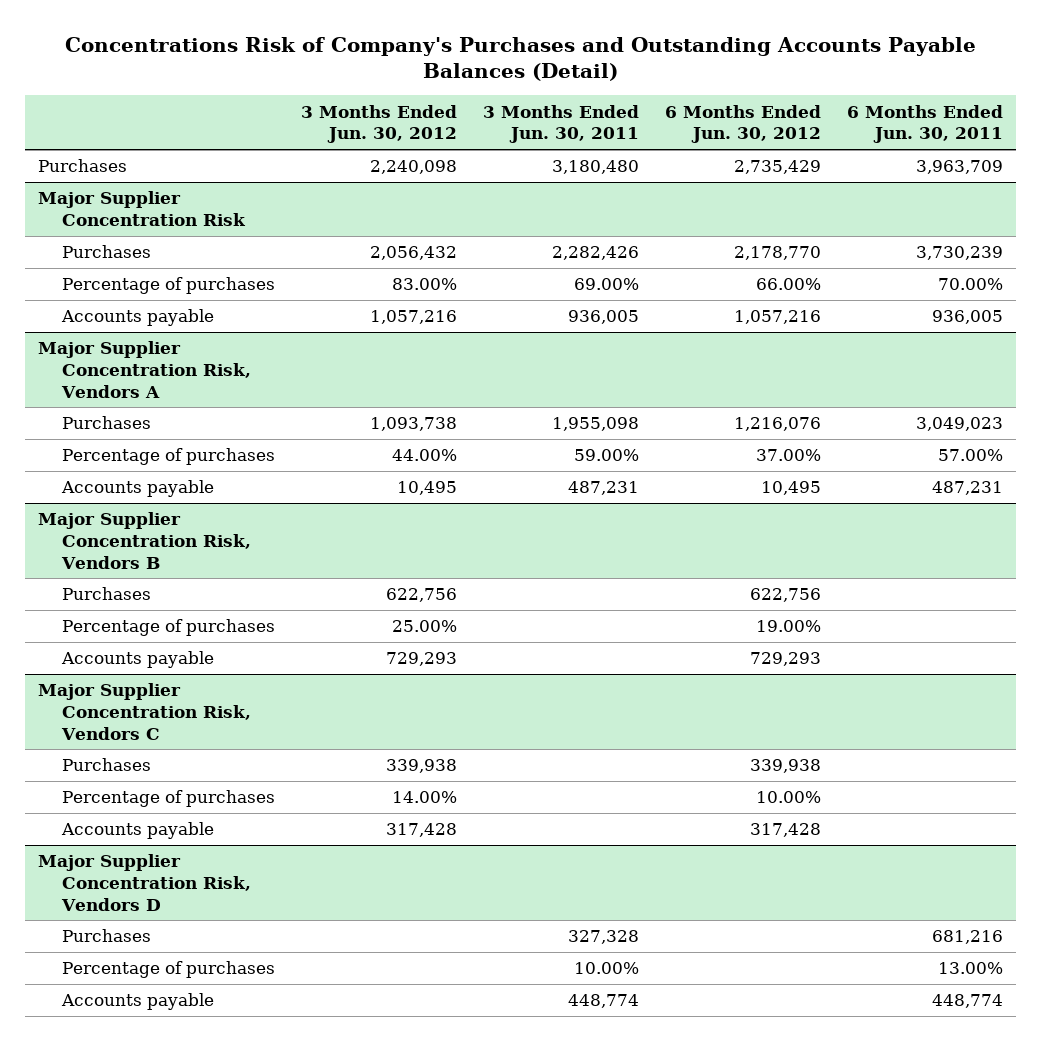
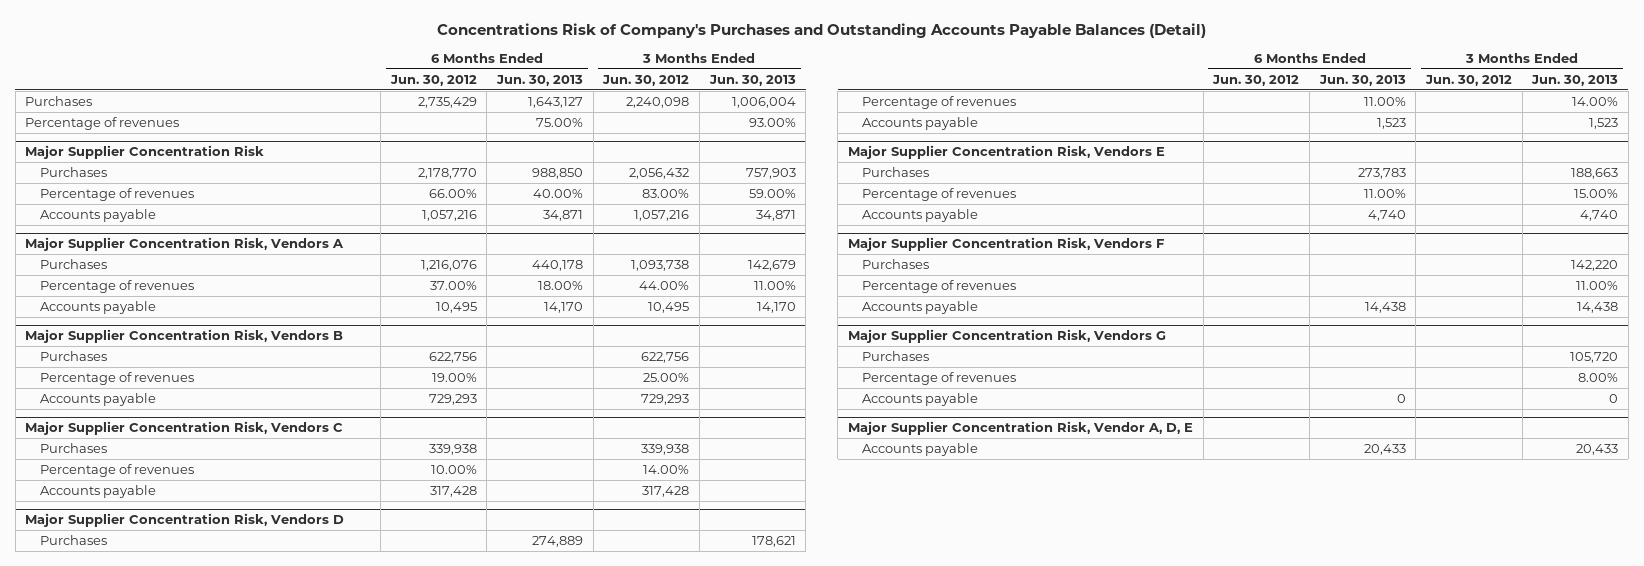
[483,104,640,144] 3 Months Ended Jun. 30, 2011 -> none
[847,104,1004,144] 6 Months Ended Jun. 30, 2011 -> none
none -> [496,74,584,86] Jun. 30, 2013
none -> [708,74,796,86] Jun. 30, 2013
none -> [25,116,180,130] Percentage of revenues
[62,277,276,295] Percentage of purchases -> [39,187,194,201] Percentage of revenues
[62,448,276,466] Percentage of purchases -> [39,279,194,293] Percentage of revenues
[62,619,276,637] Percentage of purchases -> [39,371,194,385] Percentage of revenues
[62,790,276,808] Percentage of purchases -> [39,463,194,477] Percentage of revenues
[62,961,276,979] Percentage of purchases -> [862,95,1017,109] Percentage of revenues
none -> [848,145,1166,160] Major Supplier Concentration Risk, Vendors E
none -> [862,166,930,177] Purchases
none -> [862,187,1017,201] Percentage of revenues
none -> [862,208,979,222] Accounts payable
none -> [848,237,1165,252] Major Supplier Concentration Risk, Vendors F
none -> [862,258,930,269] Purchases
none -> [862,279,1017,293] Percentage of revenues
none -> [862,300,979,314] Accounts payable
none -> [848,329,1167,344] Major Supplier Concentration Risk, Vendors G
none -> [862,350,930,361] Purchases
none -> [862,371,1017,385] Percentage of revenues
none -> [862,392,979,406] Accounts payable
none -> [848,421,1194,436] Major Supplier Concentration Risk, Vendor A, D, E
none -> [862,442,979,456] Accounts payable

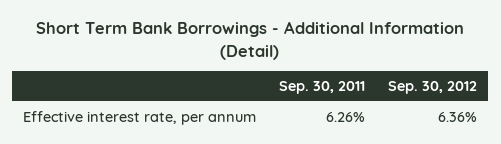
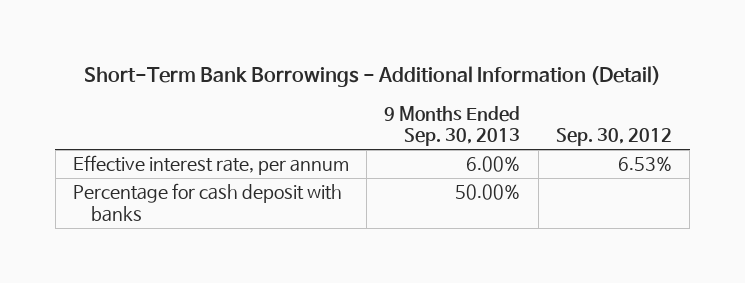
[36,21,465,60] Short Term Bank Borrowings - Additional Information (Detail) -> [84,66,662,88] Short-Term Bank Borrowings - Additional Information (Detail)
[279,80,366,94] Sep. 30, 2011 -> none
none -> [384,105,521,147] 9 Months Ended Sep. 30, 2013
[438,111,478,122] 6.36% -> [618,156,673,172] 6.53%
none -> [72,183,342,222] Percentage for cash deposit with banks

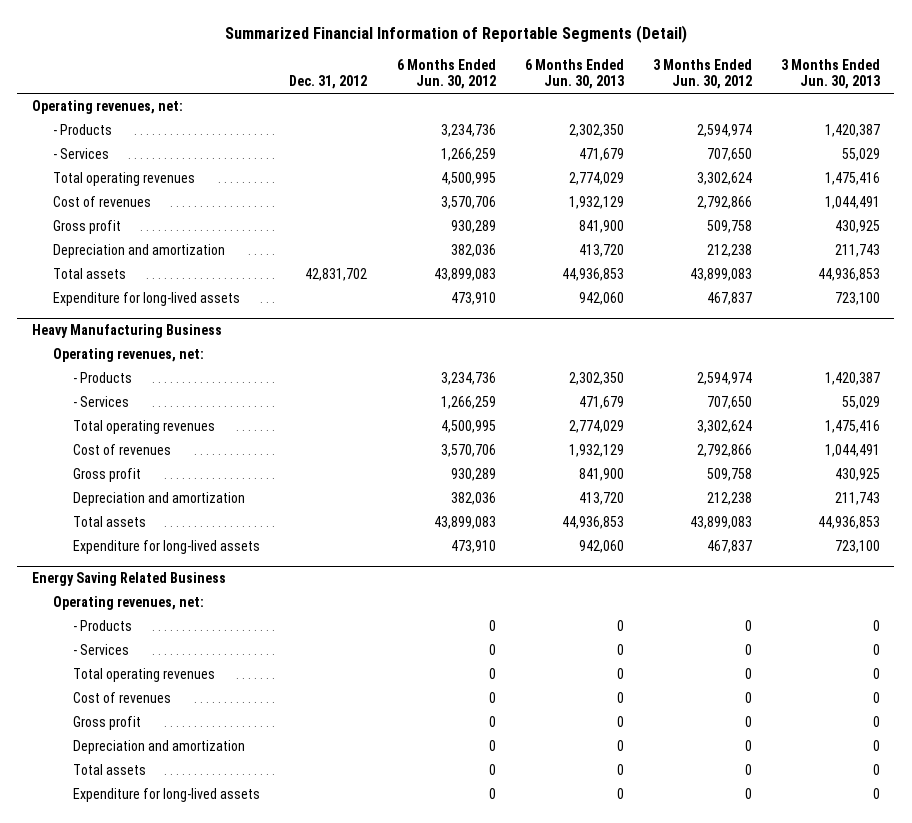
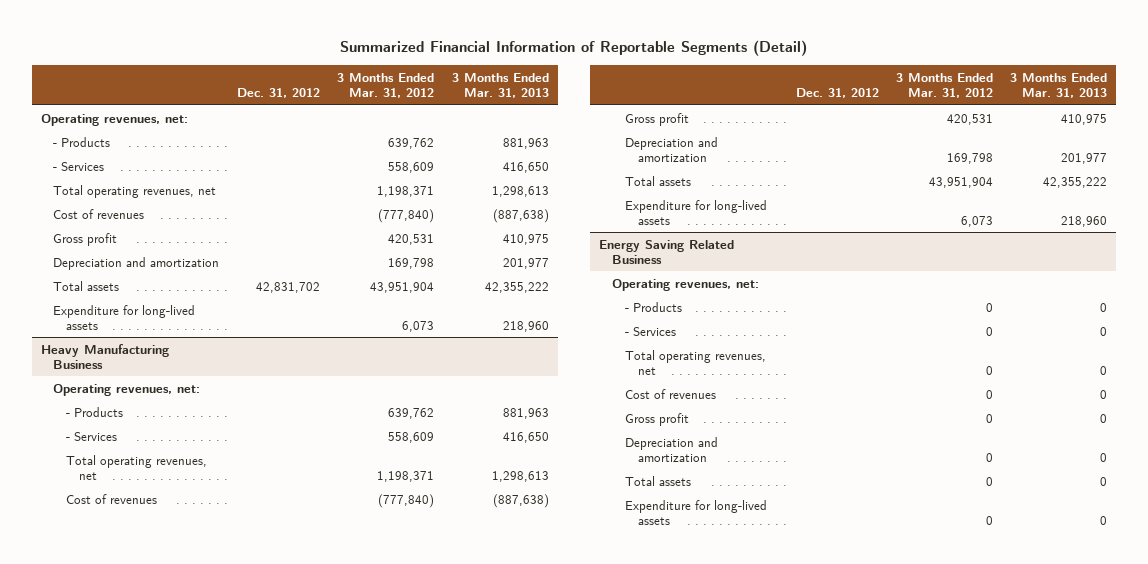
[396,58,496,90] 6 Months Ended Jun. 30, 2012 -> none
[524,58,624,90] 6 Months Ended Jun. 30, 2013 -> none
[652,58,752,90] 3 Months Ended Jun. 30, 2012 -> none
[780,58,880,90] 3 Months Ended Jun. 30, 2013 -> none
none -> [337,73,435,99] 3 Months Ended Mar. 31, 2012
none -> [451,73,549,99] 3 Months Ended Mar. 31, 2013
[52,171,195,186] Total operating revenues -> [53,184,217,198] Total operating revenues, net
[73,419,216,434] Total operating revenues -> [66,454,208,480] Total operating revenues, net
[73,667,216,682] Total operating revenues -> [624,349,766,375] Total operating revenues, net

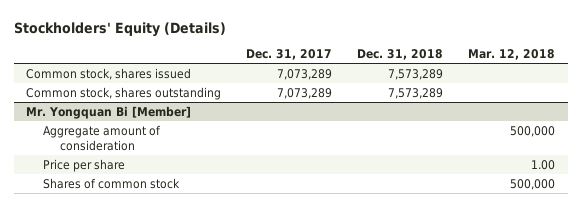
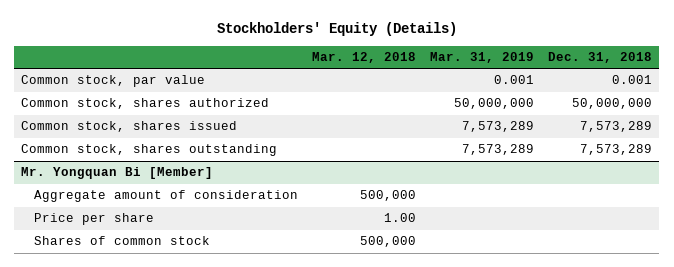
[246,49,333,61] Dec. 31, 2017 -> none
none -> [430,51,535,63] Mar. 31, 2019
none -> [21,75,206,88] Common stock, par value
none -> [21,98,270,110] Common stock, shares authorized

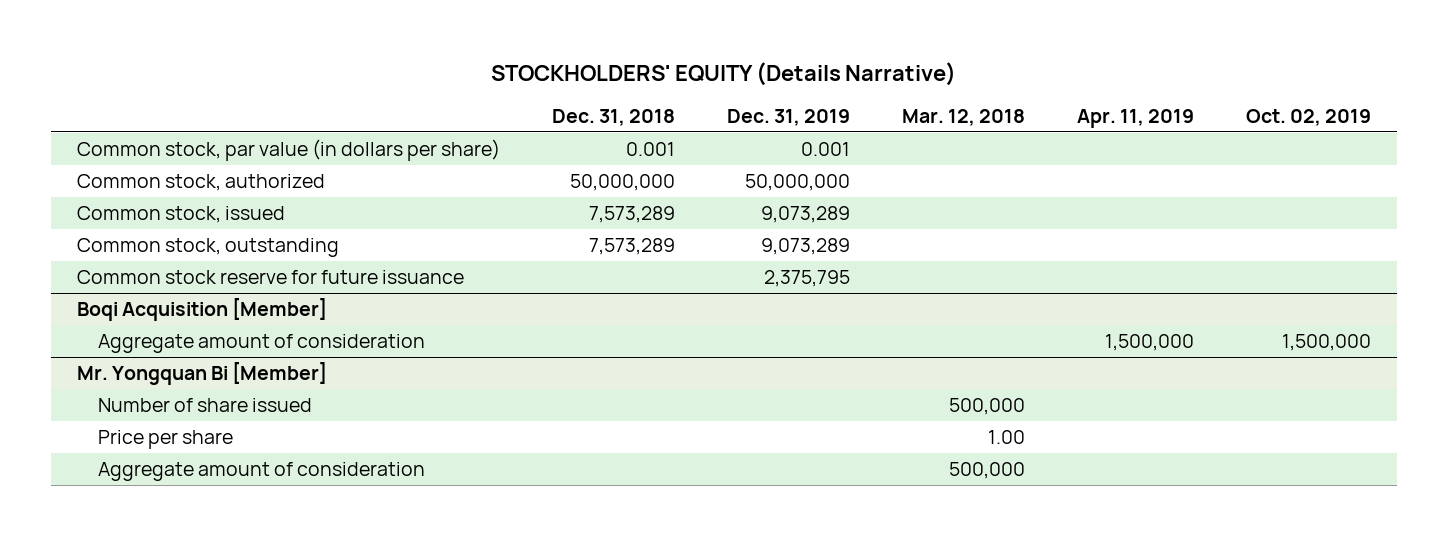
[216,22,457,37] Stockholders' Equity (Details) -> [490,61,956,86] STOCKHOLDERS' EQUITY (Details Narrative)
[430,51,535,63] Mar. 31, 2019 -> none
none -> [726,108,850,126] Dec. 31, 2019
none -> [1076,108,1194,128] Apr. 11, 2019
none -> [1245,108,1371,126] Oct. 02, 2019
[21,75,206,88] Common stock, par value -> [76,138,500,161] Common stock, par value (in dollars per share)
[21,98,270,110] Common stock, shares authorized -> [76,173,325,191] Common stock, authorized
[21,121,238,133] Common stock, shares issued -> [76,205,285,223] Common stock, issued
[21,144,278,157] Common stock, shares outstanding -> [76,237,339,257] Common stock, outstanding
none -> [76,269,464,284] Common stock reserve for future issuance
none -> [76,297,327,321] Boqi Acquisition [Member]
none -> [97,333,425,353] Aggregate amount of consideration
none -> [97,397,312,412] Number of share issued
[34,236,211,246] Shares of common stock -> none
[34,190,299,203] Aggregate amount of consideration -> [97,461,425,481] Aggregate amount of consideration

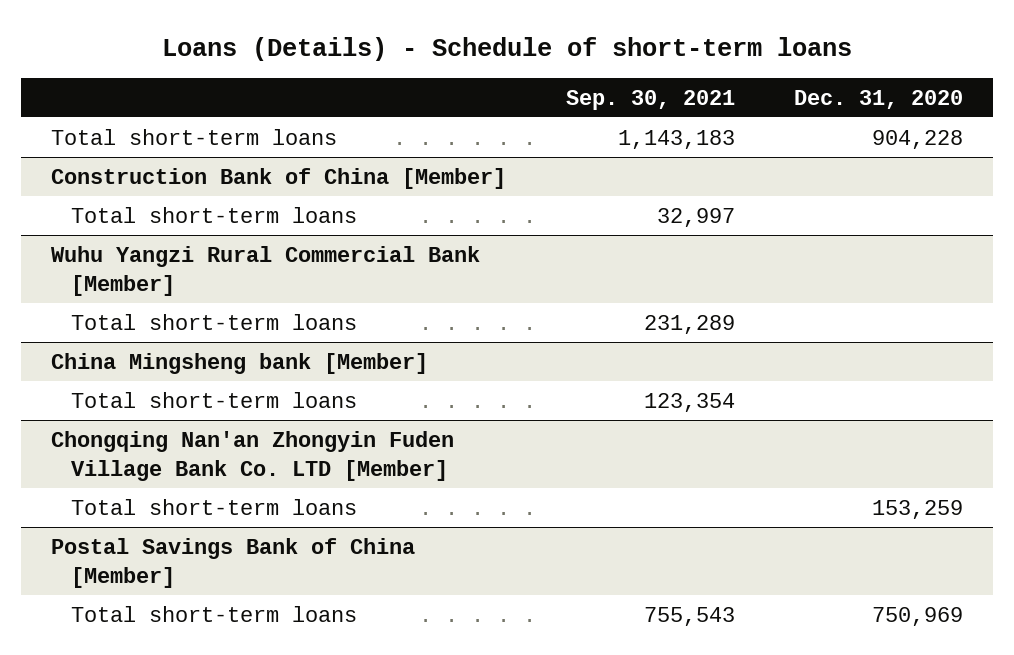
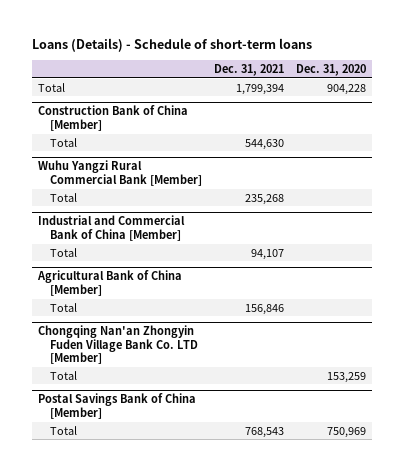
[565,89,735,110] Sep. 30, 2021 -> none
none -> [214,64,285,77] Dec. 31, 2021
[50,128,337,145] Total short-term loans -> [38,82,66,92] Total
[70,206,357,223] Total short-term loans -> [49,137,77,147] Total
[50,352,428,374] China Mingsheng bank [Member] -> none
[70,391,357,408] Total short-term loans -> none
[70,313,357,330] Total short-term loans -> [49,192,77,202] Total
none -> [38,215,186,241] Industrial and Commercial Bank of China [Member]
none -> [49,247,77,257] Total
none -> [37,270,183,296] Agricultural Bank of China [Member]
none -> [49,302,77,312] Total
[70,498,357,515] Total short-term loans -> [49,370,77,380] Total
[70,605,357,622] Total short-term loans -> [49,425,77,435] Total

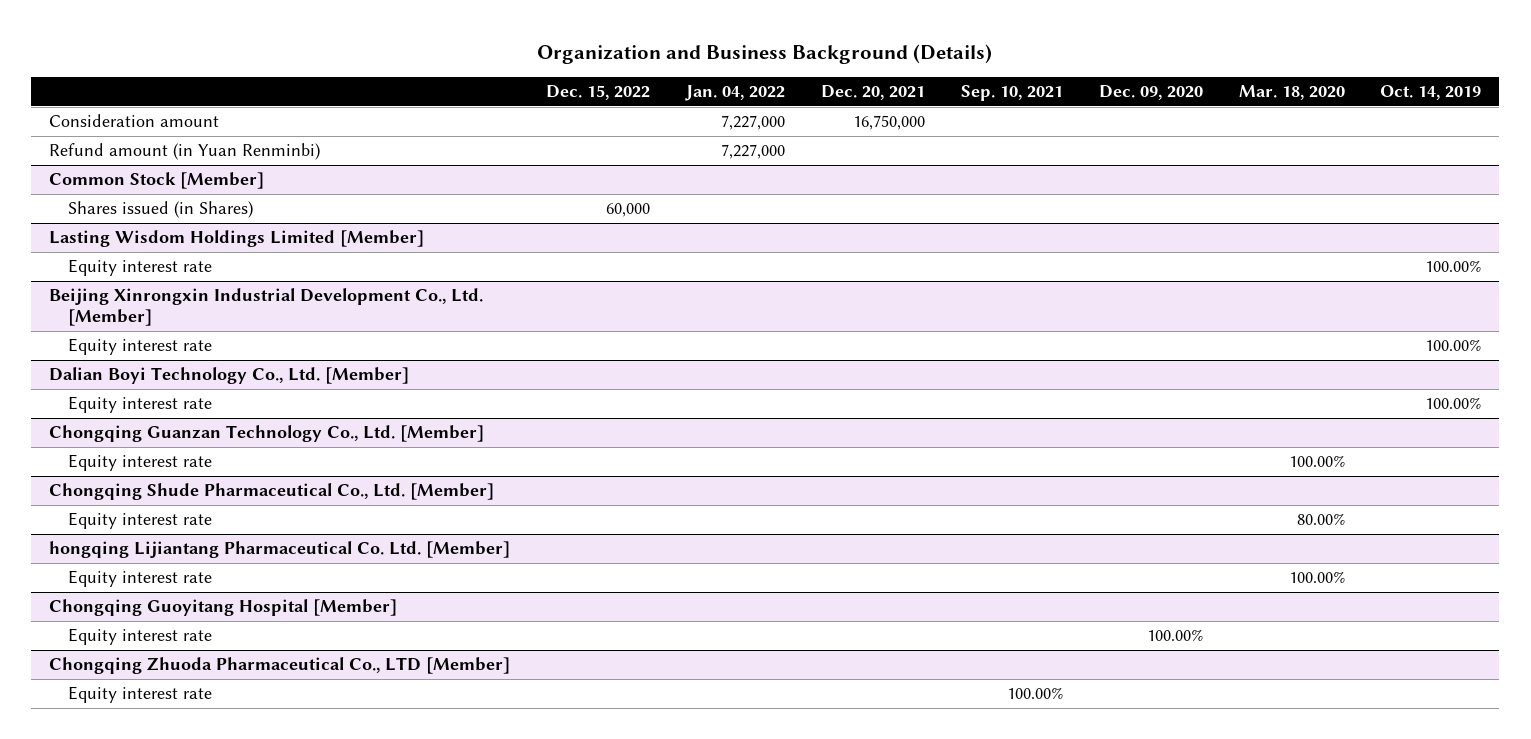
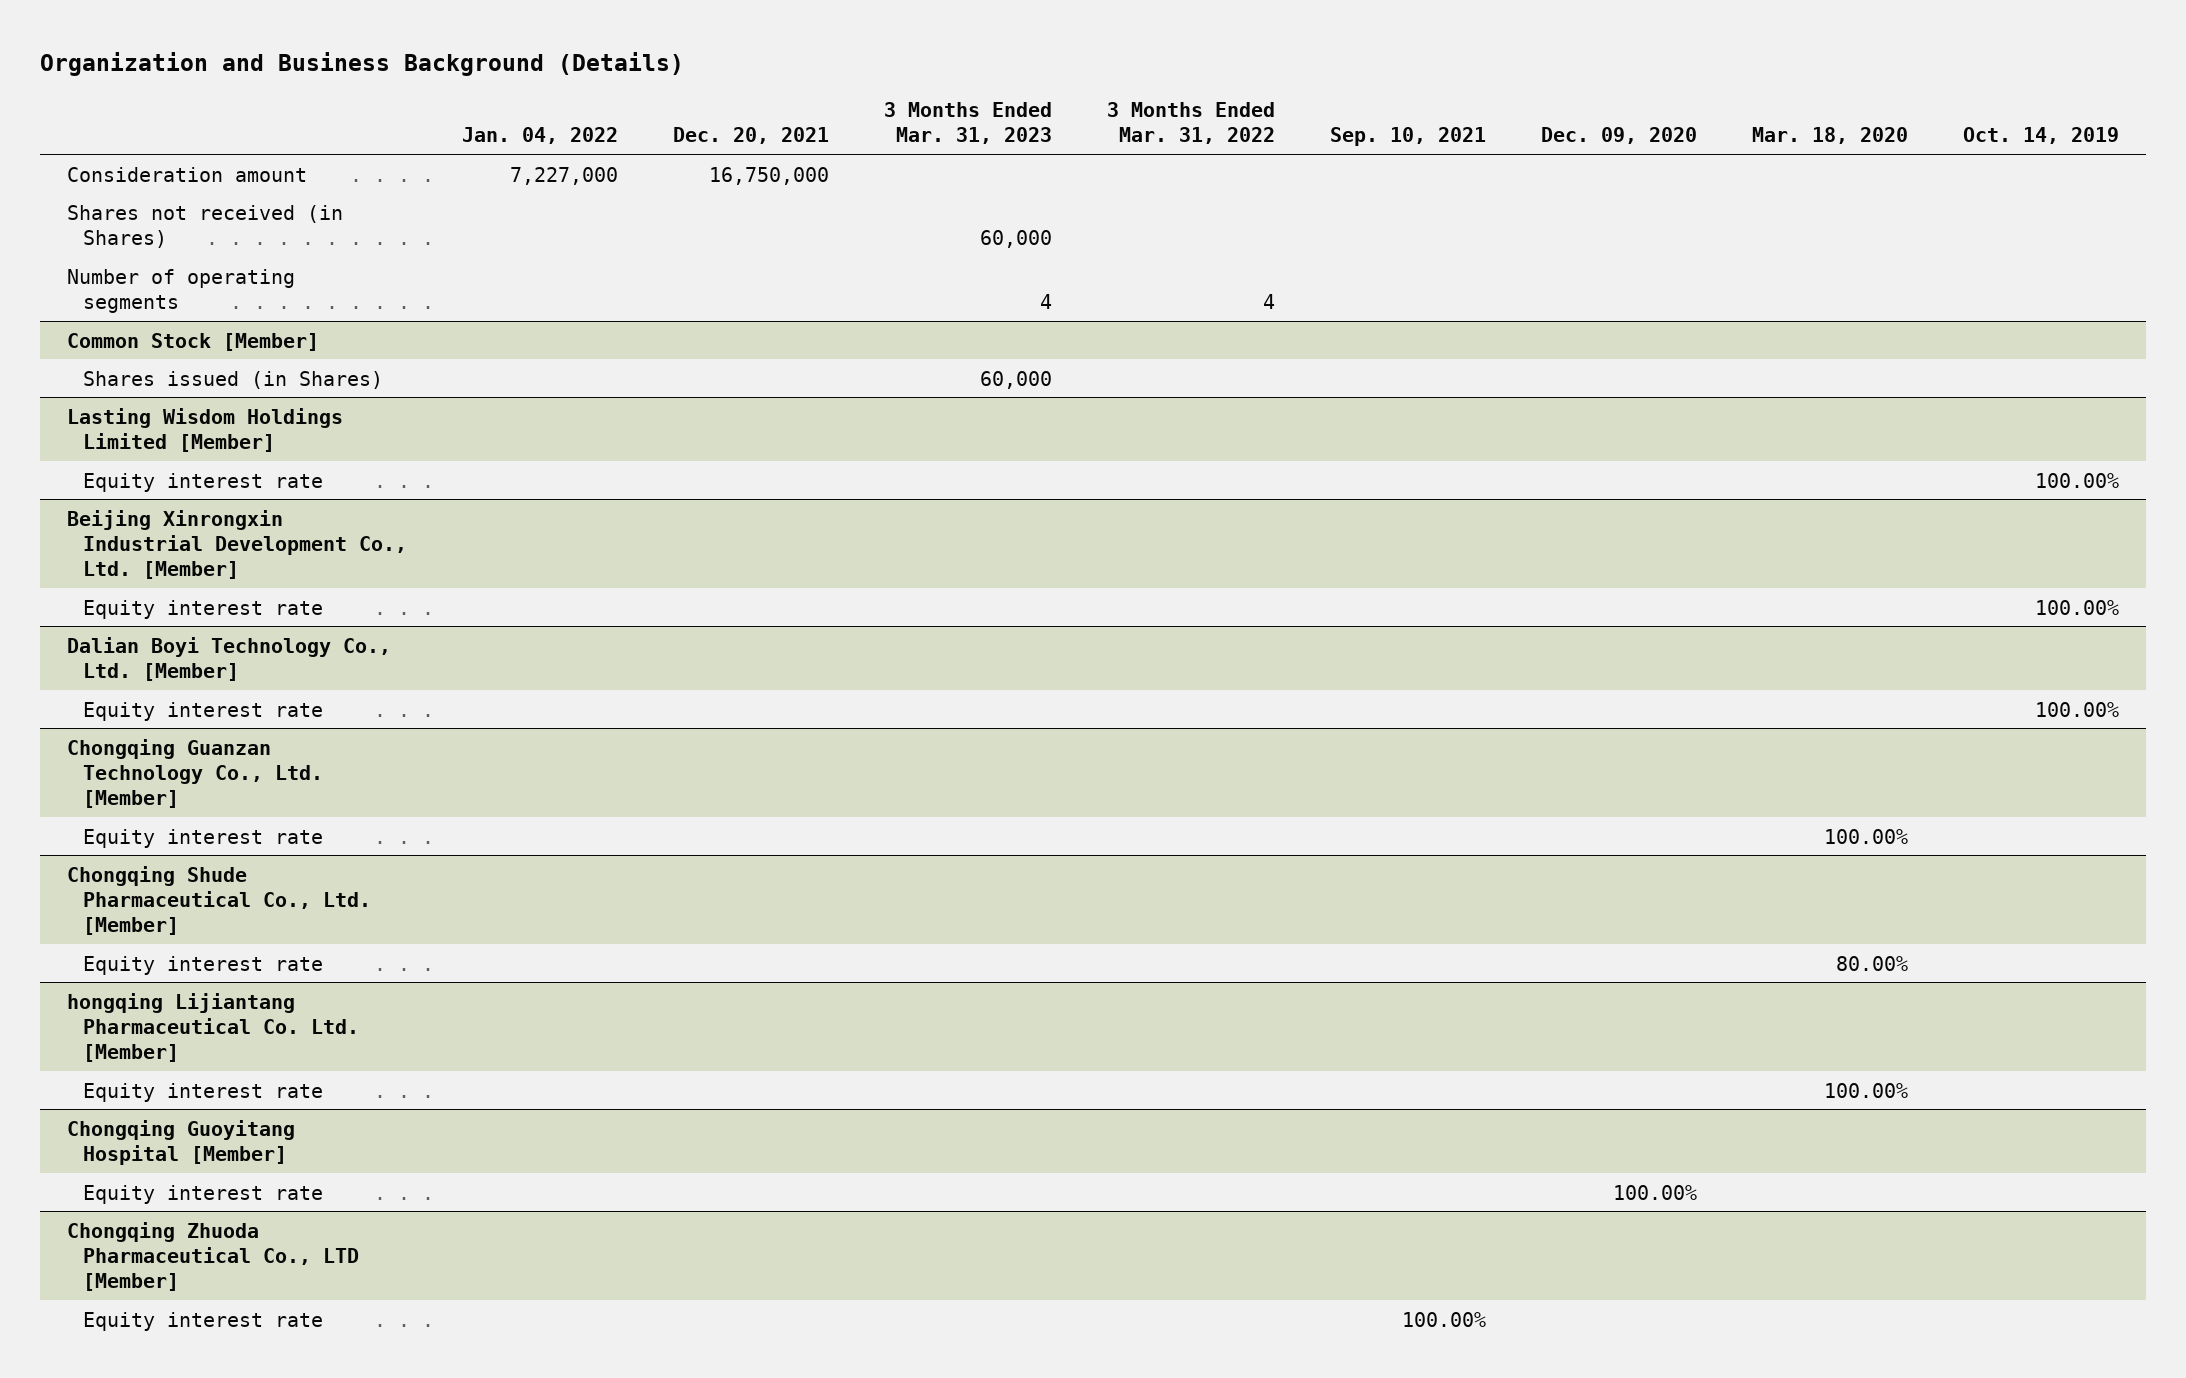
[546,85,651,101] Dec. 15, 2022 -> none
none -> [883,102,1052,145] 3 Months Ended Mar. 31, 2023
none -> [1106,102,1275,145] 3 Months Ended Mar. 31, 2022
[49,143,321,161] Refund amount (in Yuan Renminbi) -> none
none -> [67,204,344,248] Shares not received (in Shares)
none -> [67,268,296,313] Number of operating segments

